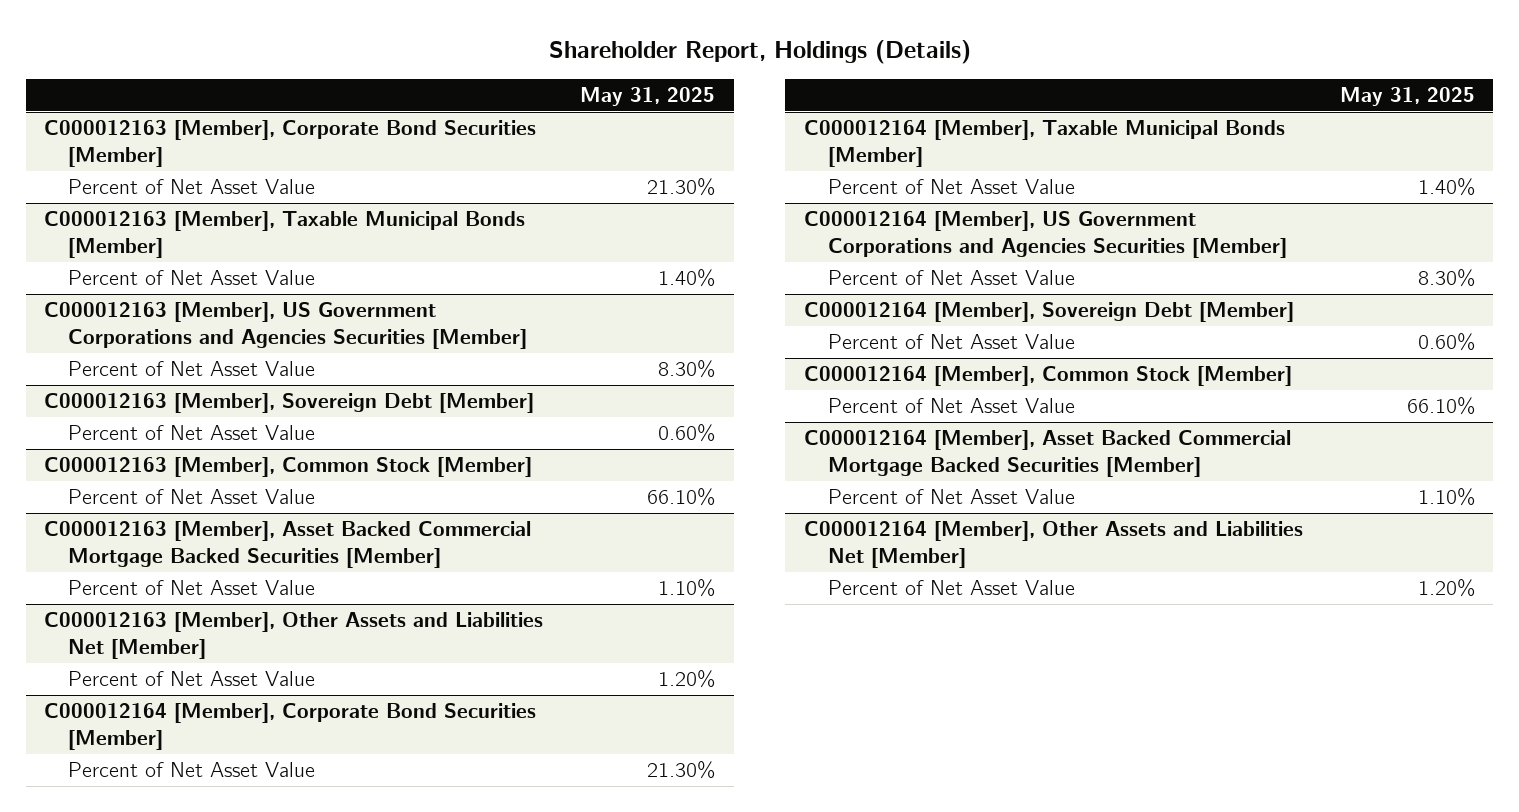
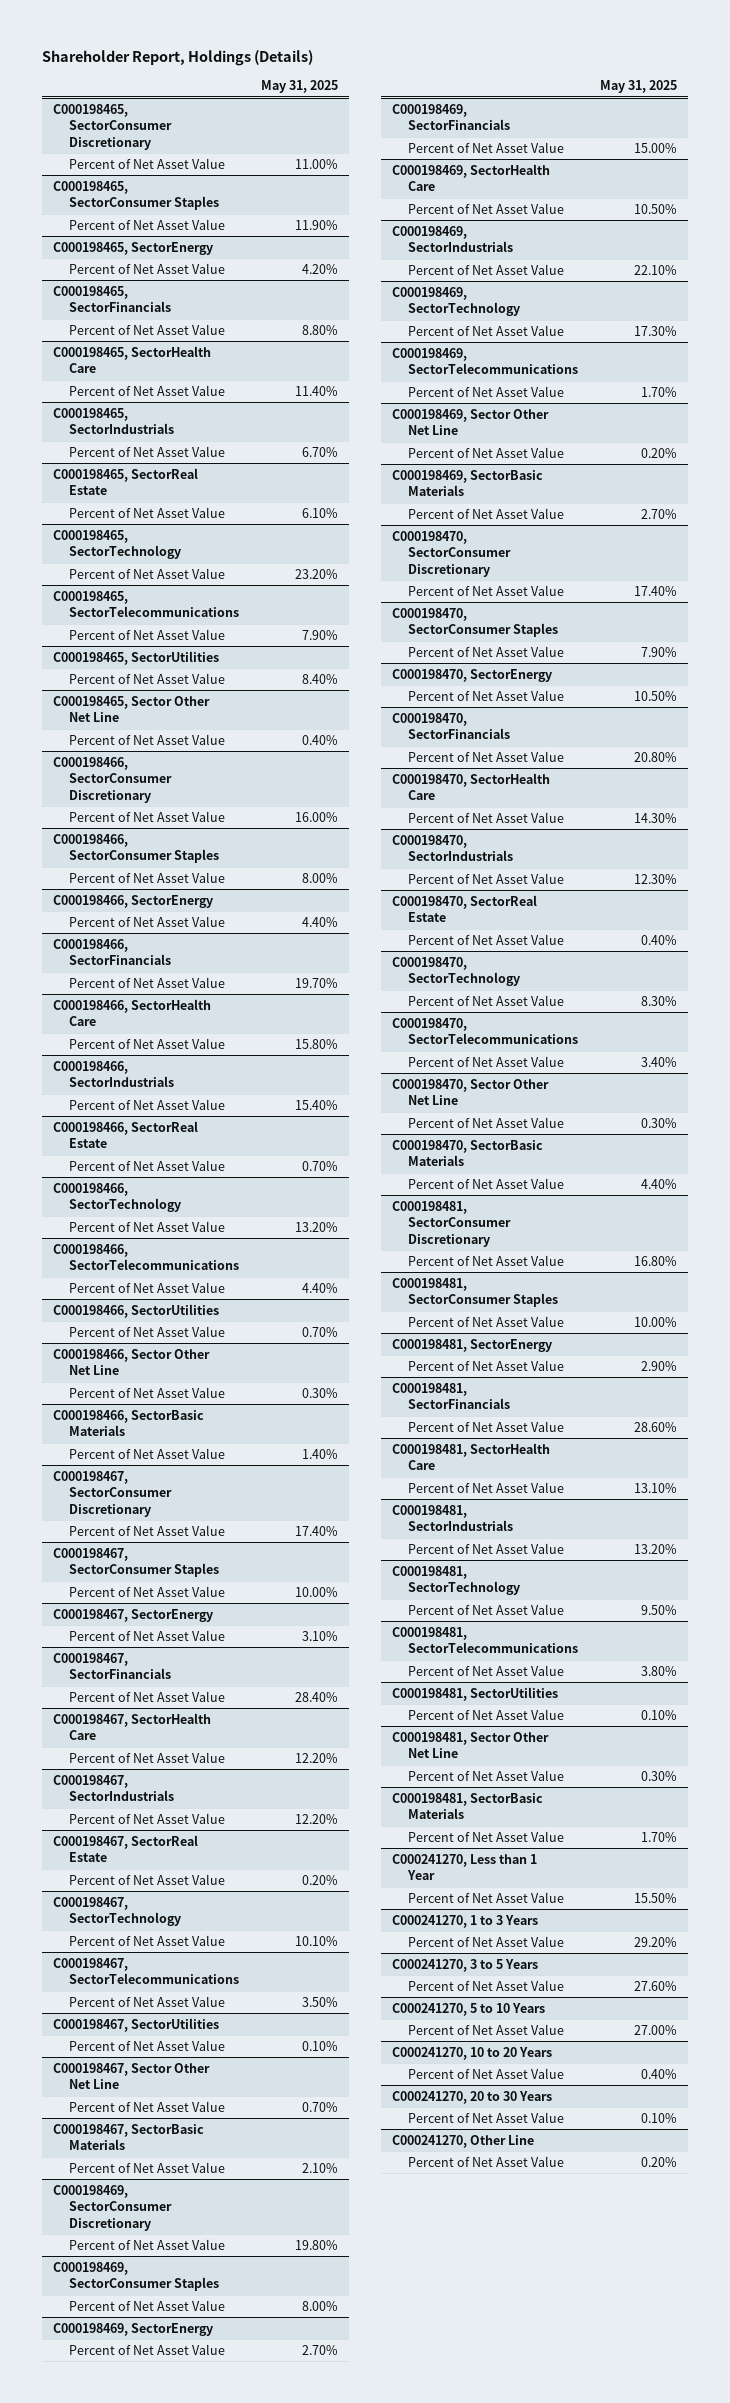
[44,120,537,167] C000012163 [Member], Corporate Bond Securities [Member] -> none
[44,211,526,258] C000012163 [Member], Taxable Municipal Bonds [Member] -> none
[44,302,528,349] C000012163 [Member], US Government Corporations and Agencies Securities [Member] -> none
[44,393,535,414] C000012163 [Member], Sovereign Debt [Member] -> none
[44,457,533,478] C000012163 [Member], Common Stock [Member] -> none
[44,521,532,568] C000012163 [Member], Asset Backed Commercial Mortgage Backed Securities [Member] -> none
[44,612,544,659] C000012163 [Member], Other Assets and Liabilities Net [Member] -> none
[44,703,537,750] C000012164 [Member], Corporate Bond Securities [Member] -> none
[803,120,1285,167] C000012164 [Member], Taxable Municipal Bonds [Member] -> none
none -> [52,103,173,150] C000198465, SectorConsumer Discretionary
[647,178,716,197] 21.30% -> [295,158,339,169] 11.00%
none -> [52,180,220,211] C000198465, SectorConsumer Staples
[658,269,716,288] 1.40% -> [295,219,339,230] 11.90%
none -> [52,241,213,255] C000198465, SectorEnergy
[658,360,716,379] 8.30% -> [302,263,339,274] 4.20%
none -> [52,285,172,313] C000198465, SectorFinancials
[658,424,716,443] 0.60% -> [302,324,339,335] 8.80%
none -> [52,345,211,374] C000198465, SectorHealth Care
[647,488,716,507] 66.10% -> [295,385,339,396] 11.40%
none -> [52,407,175,435] C000198465, SectorIndustrials
[658,579,716,598] 1.10% -> [302,446,339,457] 6.70%
none -> [52,467,198,496] C000198465, SectorReal Estate
[658,670,716,689] 1.20% -> [302,507,339,518] 6.10%
none -> [52,529,182,560] C000198465, SectorTechnology
[647,761,716,780] 21.30% -> [295,568,339,579] 23.20%
none -> [52,590,240,618] C000198465, SectorTelecommunications
none -> [69,628,226,640] Percent of Net Asset Value
none -> [52,650,219,665] C000198465, SectorUtilities
none -> [69,672,226,684] Percent of Net Asset Value
none -> [52,695,210,723] C000198465, Sector Other Net Line
none -> [69,733,226,745] Percent of Net Asset Value
none -> [52,756,173,803] C000198466, SectorConsumer Discretionary
none -> [69,810,226,822] Percent of Net Asset Value
none -> [52,833,220,864] C000198466, SectorConsumer Staples
none -> [69,871,226,883] Percent of Net Asset Value
none -> [52,894,213,908] C000198466, SectorEnergy
none -> [69,915,226,927] Percent of Net Asset Value
none -> [52,938,172,966] C000198466, SectorFinancials
none -> [69,976,226,988] Percent of Net Asset Value
none -> [52,998,211,1027] C000198466, SectorHealth Care
none -> [69,1037,226,1049] Percent of Net Asset Value
none -> [52,1060,175,1088] C000198466, SectorIndustrials
none -> [69,1098,226,1110] Percent of Net Asset Value
none -> [52,1120,198,1149] C000198466, SectorReal Estate
none -> [69,1159,226,1171] Percent of Net Asset Value
none -> [52,1182,182,1213] C000198466, SectorTechnology
none -> [69,1220,226,1232] Percent of Net Asset Value
none -> [52,1243,240,1271] C000198466, SectorTelecommunications
none -> [69,1281,226,1293] Percent of Net Asset Value
none -> [52,1303,219,1318] C000198466, SectorUtilities
none -> [69,1325,226,1337] Percent of Net Asset Value
none -> [52,1348,210,1376] C000198466, Sector Other Net Line
none -> [69,1386,226,1398] Percent of Net Asset Value
none -> [52,1409,204,1437] C000198466, SectorBasic Materials
[803,211,1287,258] C000012164 [Member], US Government Corporations and Agencies Securities [Member] -> none
none -> [52,1470,173,1517] C000198467, SectorConsumer Discretionary
none -> [69,1524,226,1536] Percent of Net Asset Value
none -> [52,1547,220,1578] C000198467, SectorConsumer Staples
none -> [69,1585,226,1597] Percent of Net Asset Value
none -> [52,1608,213,1622] C000198467, SectorEnergy
none -> [69,1629,226,1641] Percent of Net Asset Value
none -> [52,1652,172,1680] C000198467, SectorFinancials
none -> [69,1690,226,1702] Percent of Net Asset Value
none -> [52,1712,211,1741] C000198467, SectorHealth Care
none -> [69,1751,226,1763] Percent of Net Asset Value
none -> [52,1774,175,1802] C000198467, SectorIndustrials
none -> [69,1812,226,1824] Percent of Net Asset Value
none -> [52,1834,198,1863] C000198467, SectorReal Estate
none -> [69,1873,226,1885] Percent of Net Asset Value
none -> [52,1896,182,1927] C000198467, SectorTechnology
none -> [69,1934,226,1946] Percent of Net Asset Value
none -> [52,1957,240,1985] C000198467, SectorTelecommunications
none -> [69,1995,226,2007] Percent of Net Asset Value
none -> [52,2017,219,2032] C000198467, SectorUtilities
none -> [69,2039,226,2051] Percent of Net Asset Value
none -> [52,2062,210,2090] C000198467, Sector Other Net Line
none -> [69,2100,226,2112] Percent of Net Asset Value
none -> [52,2123,204,2151] C000198467, SectorBasic Materials
none -> [69,2161,226,2173] Percent of Net Asset Value
none -> [52,2184,173,2231] C000198469, SectorConsumer Discretionary
none -> [69,2238,226,2250] Percent of Net Asset Value
none -> [52,2261,220,2292] C000198469, SectorConsumer Staples
none -> [69,2299,226,2311] Percent of Net Asset Value
none -> [52,2322,213,2336] C000198469, SectorEnergy
none -> [69,2343,226,2355] Percent of Net Asset Value
none -> [391,103,511,131] C000198469, SectorFinancials
none -> [408,141,565,153] Percent of Net Asset Value
none -> [391,163,550,192] C000198469, SectorHealth Care
none -> [408,202,565,214] Percent of Net Asset Value
none -> [391,225,514,253] C000198469, SectorIndustrials
none -> [408,263,565,275] Percent of Net Asset Value
none -> [391,286,521,317] C000198469, SectorTechnology
none -> [408,324,565,336] Percent of Net Asset Value
none -> [391,347,579,375] C000198469, SectorTelecommunications
none -> [408,385,565,397] Percent of Net Asset Value
none -> [391,408,549,436] C000198469, Sector Other Net Line
none -> [408,446,565,458] Percent of Net Asset Value
none -> [391,469,543,497] C000198469, SectorBasic Materials
none -> [408,507,565,519] Percent of Net Asset Value
none -> [391,530,512,577] C000198470, SectorConsumer Discretionary
none -> [408,584,565,596] Percent of Net Asset Value
none -> [391,607,559,638] C000198470, SectorConsumer Staples
none -> [408,645,565,657] Percent of Net Asset Value
none -> [391,668,552,682] C000198470, SectorEnergy
none -> [408,689,565,701] Percent of Net Asset Value
none -> [391,712,511,740] C000198470, SectorFinancials
none -> [408,750,565,762] Percent of Net Asset Value
none -> [391,772,550,801] C000198470, SectorHealth Care
none -> [408,811,565,823] Percent of Net Asset Value
none -> [391,834,514,862] C000198470, SectorIndustrials
none -> [408,872,565,884] Percent of Net Asset Value
none -> [391,894,537,923] C000198470, SectorReal Estate
none -> [408,933,565,945] Percent of Net Asset Value
none -> [391,956,521,987] C000198470, SectorTechnology
[803,302,1294,323] C000012164 [Member], Sovereign Debt [Member] -> none
[803,366,1292,387] C000012164 [Member], Common Stock [Member] -> none
[803,430,1291,477] C000012164 [Member], Asset Backed Commercial Mortgage Backed Securities [Member] -> none
[803,521,1303,568] C000012164 [Member], Other Assets and Liabilities Net [Member] -> none
none -> [391,1017,579,1045] C000198470, SectorTelecommunications
[1417,333,1475,352] 0.60% -> [641,1056,678,1067] 3.40%
none -> [391,1078,549,1106] C000198470, Sector Other Net Line
[1406,397,1475,416] 66.10% -> [641,1117,678,1128] 0.30%
none -> [391,1139,543,1167] C000198470, SectorBasic Materials
[1417,488,1475,507] 1.10% -> [641,1178,678,1189] 4.40%
none -> [391,1200,512,1247] C000198481, SectorConsumer Discretionary
[1417,579,1475,598] 1.20% -> [634,1255,678,1266] 16.80%
none -> [391,1277,559,1308] C000198481, SectorConsumer Staples
none -> [408,1315,565,1327] Percent of Net Asset Value
none -> [391,1338,552,1352] C000198481, SectorEnergy
none -> [408,1359,565,1371] Percent of Net Asset Value
none -> [391,1382,511,1410] C000198481, SectorFinancials
none -> [408,1420,565,1432] Percent of Net Asset Value
none -> [391,1442,550,1471] C000198481, SectorHealth Care
none -> [408,1481,565,1493] Percent of Net Asset Value
none -> [391,1504,514,1532] C000198481, SectorIndustrials
none -> [408,1542,565,1554] Percent of Net Asset Value
none -> [391,1565,521,1596] C000198481, SectorTechnology
none -> [408,1603,565,1615] Percent of Net Asset Value
none -> [391,1626,579,1654] C000198481, SectorTelecommunications
none -> [408,1664,565,1676] Percent of Net Asset Value
none -> [391,1686,558,1701] C000198481, SectorUtilities
none -> [408,1708,565,1720] Percent of Net Asset Value
none -> [391,1731,549,1759] C000198481, Sector Other Net Line
none -> [408,1769,565,1781] Percent of Net Asset Value
none -> [391,1792,543,1820] C000198481, SectorBasic Materials
none -> [408,1830,565,1842] Percent of Net Asset Value
none -> [391,1853,537,1881] C000241270, Less than 1 Year
none -> [408,1891,565,1903] Percent of Net Asset Value
none -> [391,1914,538,1928] C000241270, 1 to 3 Years
none -> [408,1935,565,1947] Percent of Net Asset Value
none -> [391,1958,538,1972] C000241270, 3 to 5 Years
none -> [408,1979,565,1991] Percent of Net Asset Value
none -> [391,2002,545,2016] C000241270, 5 to 10 Years
none -> [408,2023,565,2035] Percent of Net Asset Value
none -> [391,2046,552,2060] C000241270, 10 to 20 Years
none -> [408,2067,565,2079] Percent of Net Asset Value
none -> [391,2090,552,2104] C000241270, 20 to 30 Years
none -> [408,2111,565,2123] Percent of Net Asset Value
none -> [391,2134,534,2148] C000241270, Other Line
none -> [408,2155,565,2167] Percent of Net Asset Value

